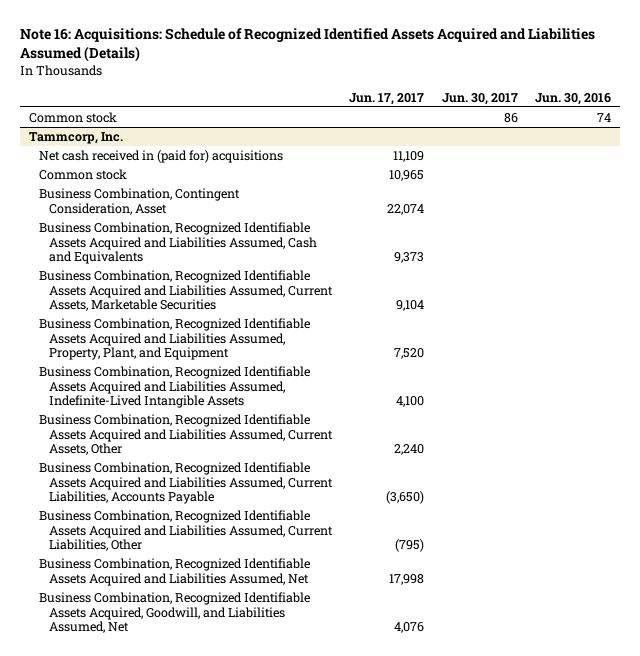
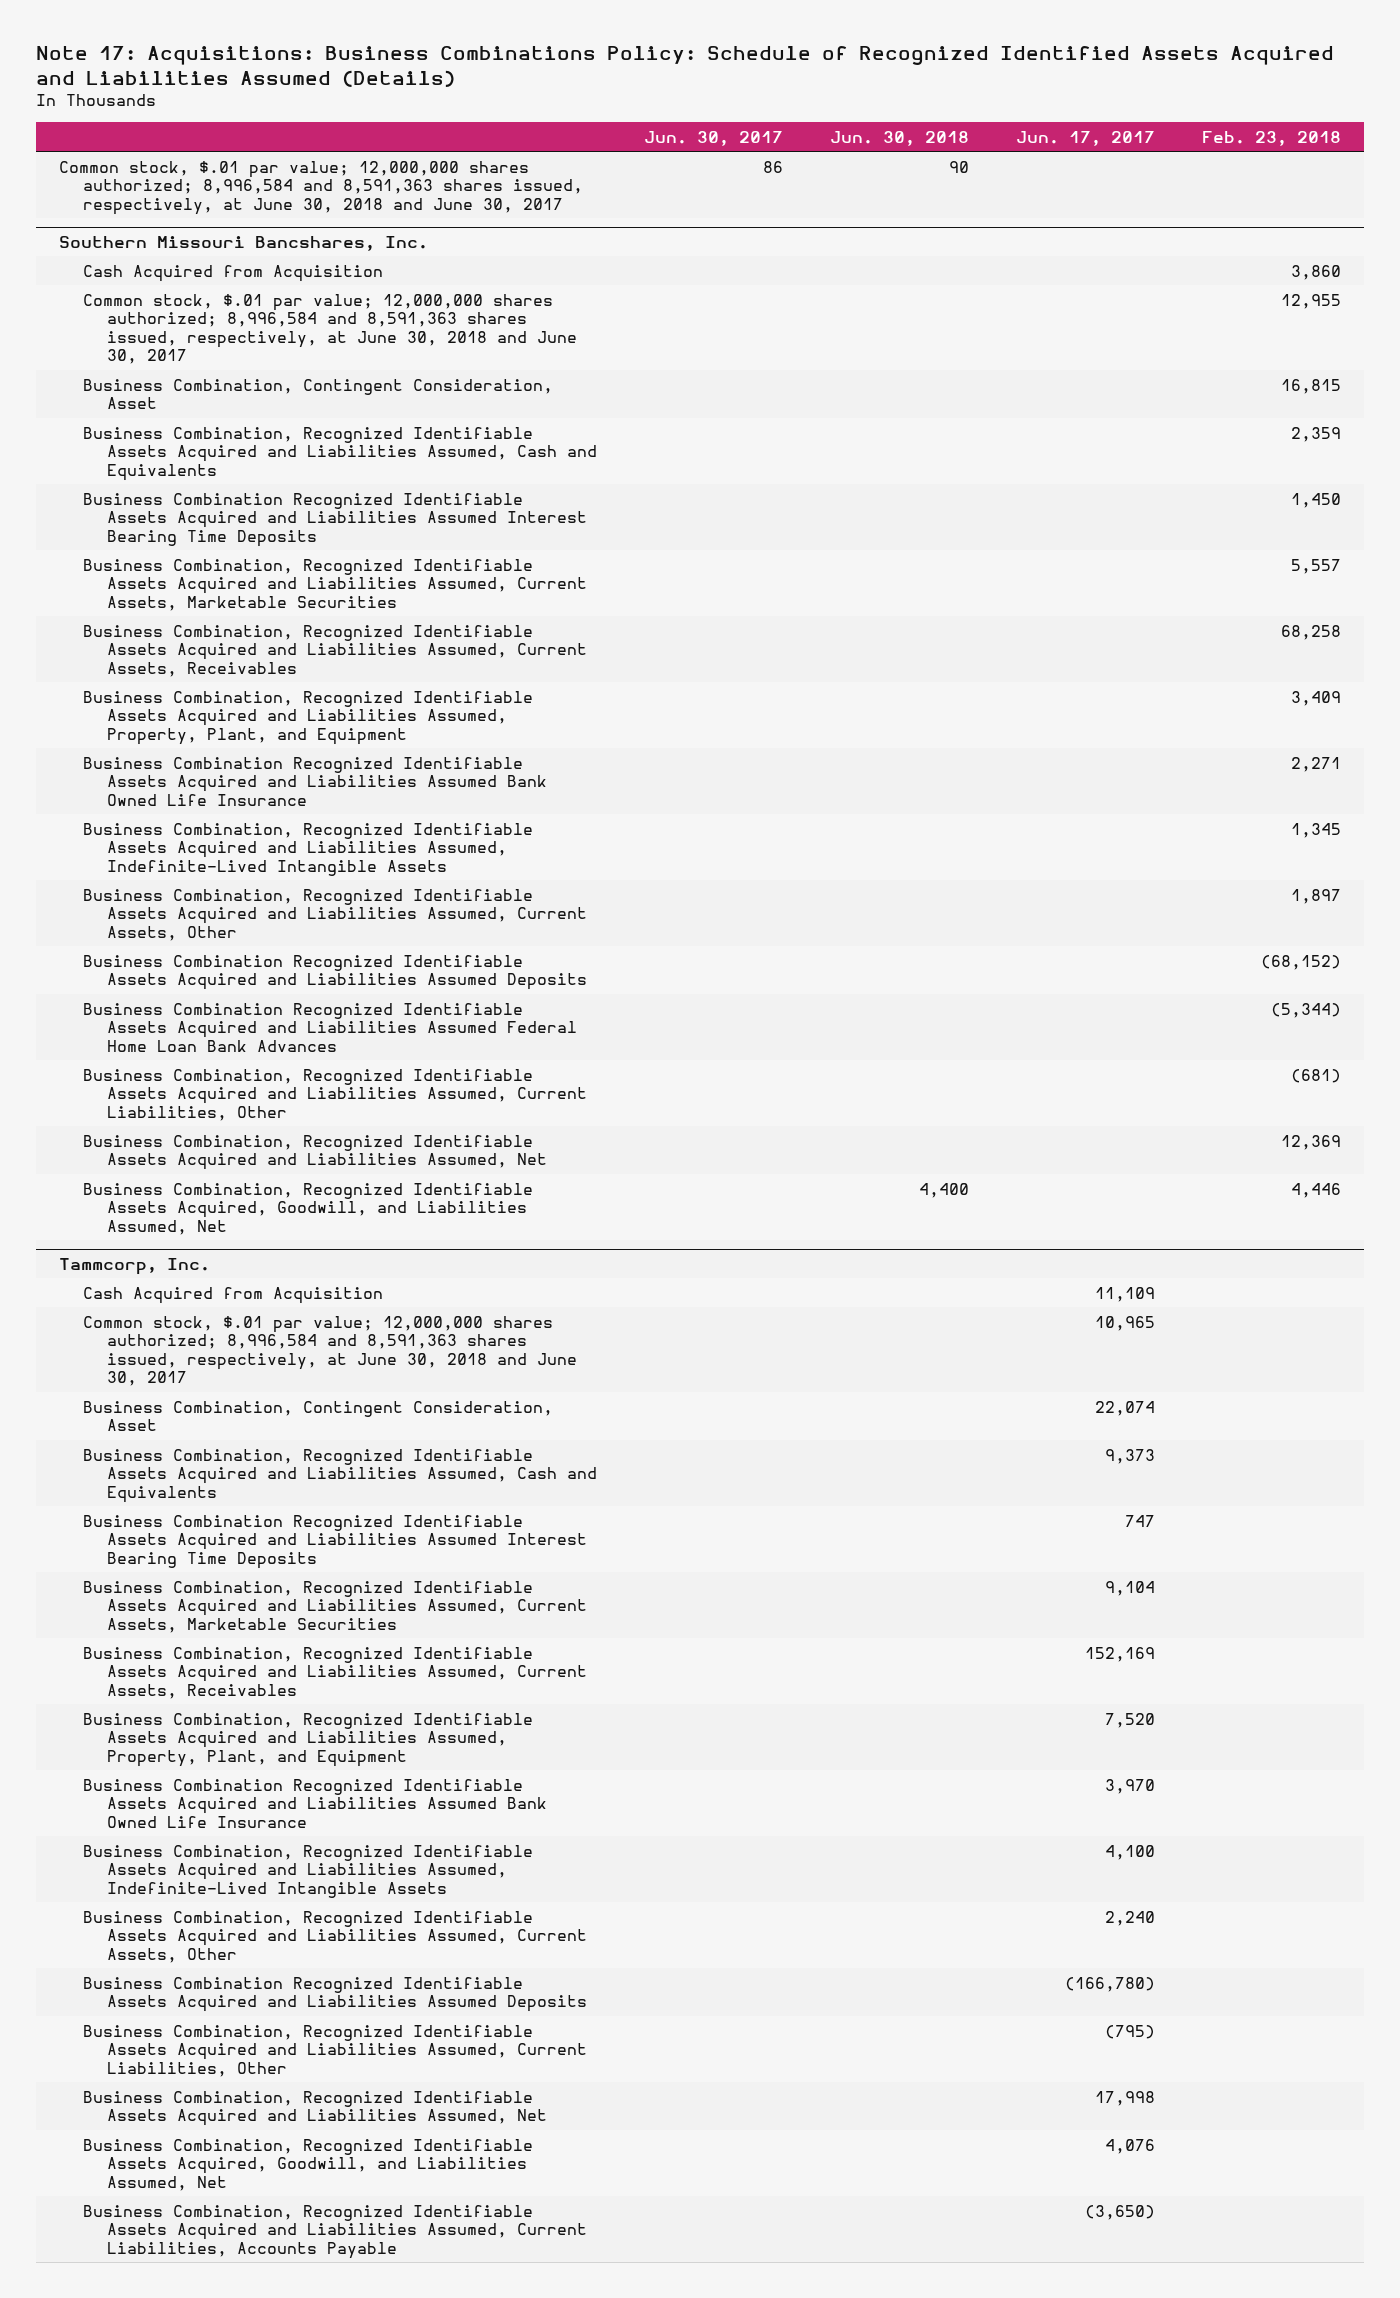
[20,28,596,63] Note 16: Acquisitions: Schedule of Recognized Identified Assets Acquired and Liabilities Assumed (Details) -> [35,46,1334,88] Note 17: Acquisitions: Business Combinations Policy: Schedule of Recognized Identified Assets Acquired and Liabilities Assumed (Details)
[534,92,611,105] Jun. 30, 2016 -> none
none -> [829,130,969,146] Jun. 30, 2018
none -> [1201,130,1341,146] Feb. 23, 2018
[28,112,117,124] Common stock -> [59,160,583,215] Common stock, $.01 par value; 12,000,000 shares authorized; 8,996,584 and 8,591,363 shares issued, respectively, at June 30, 2018 and June 30, 2017
none -> [59,235,429,251] Southern Missouri Bancshares, Inc.
none -> [82,264,383,282] Cash Acquired from Acquisition
none -> [82,293,577,365] Common stock, $.01 par value; 12,000,000 shares authorized; 8,996,584 and 8,591,363 shares issued, respectively, at June 30, 2018 and June 30, 2017
none -> [82,378,553,410] Business Combination, Contingent Consideration, Asset
none -> [82,426,597,481] Business Combination, Recognized Identifiable Assets Acquired and Liabilities Assumed, Cash and Equivalents
none -> [82,492,587,547] Business Combination Recognized Identifiable Assets Acquired and Liabilities Assumed Interest Bearing Time Deposits
none -> [82,558,587,611] Business Combination, Recognized Identifiable Assets Acquired and Liabilities Assumed, Current Assets, Marketable Securities
none -> [82,624,587,677] Business Combination, Recognized Identifiable Assets Acquired and Liabilities Assumed, Current Assets, Receivables
none -> [82,690,533,745] Business Combination, Recognized Identifiable Assets Acquired and Liabilities Assumed, Property, Plant, and Equipment
none -> [82,756,547,806] Business Combination Recognized Identifiable Assets Acquired and Liabilities Assumed Bank Owned Life Insurance
none -> [82,822,533,876] Business Combination, Recognized Identifiable Assets Acquired and Liabilities Assumed, Indefinite-Lived Intangible Assets
none -> [82,888,587,941] Business Combination, Recognized Identifiable Assets Acquired and Liabilities Assumed, Current Assets, Other
none -> [82,954,587,991] Business Combination Recognized Identifiable Assets Acquired and Liabilities Assumed Deposits
none -> [82,1002,577,1052] Business Combination Recognized Identifiable Assets Acquired and Liabilities Assumed Federal Home Loan Bank Advances
none -> [82,1068,587,1121] Business Combination, Recognized Identifiable Assets Acquired and Liabilities Assumed, Current Liabilities, Other
none -> [82,1134,547,1171] Business Combination, Recognized Identifiable Assets Acquired and Liabilities Assumed, Net
none -> [82,1182,533,1235] Business Combination, Recognized Identifiable Assets Acquired, Goodwill, and Liabilities Assumed, Net
[38,150,283,164] Net cash received in (paid for) acquisitions -> [82,1286,383,1304] Cash Acquired from Acquisition
[38,169,127,181] Common stock -> [82,1315,577,1387] Common stock, $.01 par value; 12,000,000 shares authorized; 8,996,584 and 8,591,363 shares issued, respectively, at June 30, 2018 and June 30, 2017
none -> [82,1514,587,1569] Business Combination Recognized Identifiable Assets Acquired and Liabilities Assumed Interest Bearing Time Deposits
none -> [82,1646,587,1699] Business Combination, Recognized Identifiable Assets Acquired and Liabilities Assumed, Current Assets, Receivables
none -> [82,1778,547,1828] Business Combination Recognized Identifiable Assets Acquired and Liabilities Assumed Bank Owned Life Insurance
none -> [82,1976,587,2013] Business Combination Recognized Identifiable Assets Acquired and Liabilities Assumed Deposits
[38,462,334,504] Business Combination, Recognized Identifiable Assets Acquired and Liabilities Assumed, Current Liabilities, Accounts Payable -> [82,2204,587,2259] Business Combination, Recognized Identifiable Assets Acquired and Liabilities Assumed, Current Liabilities, Accounts Payable

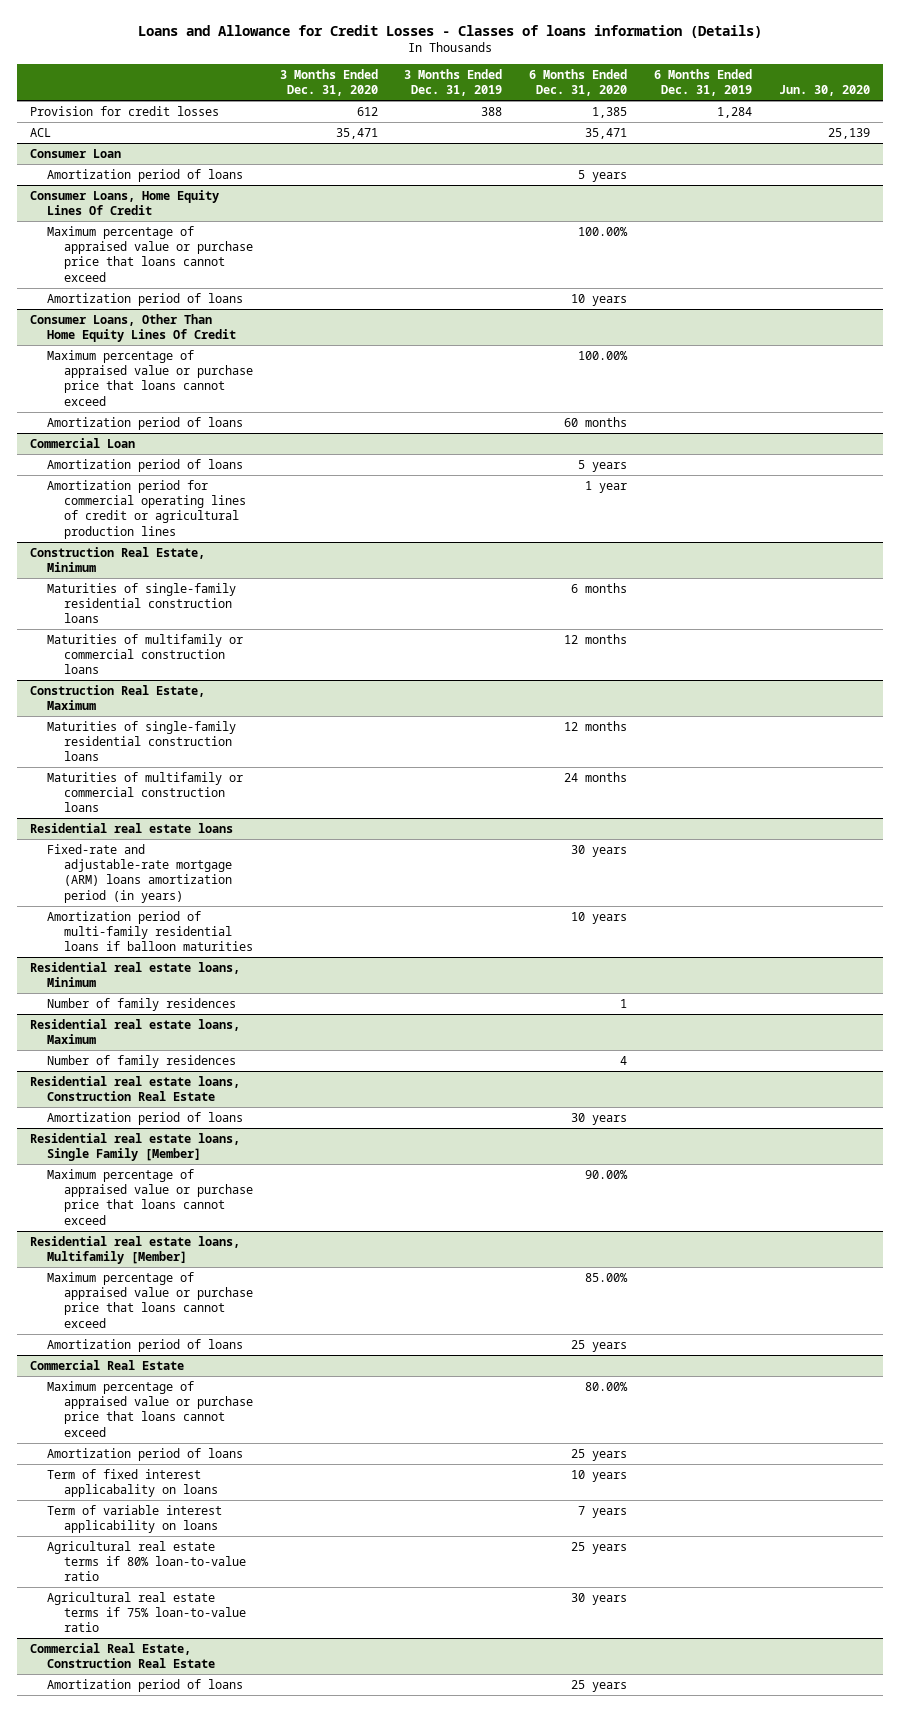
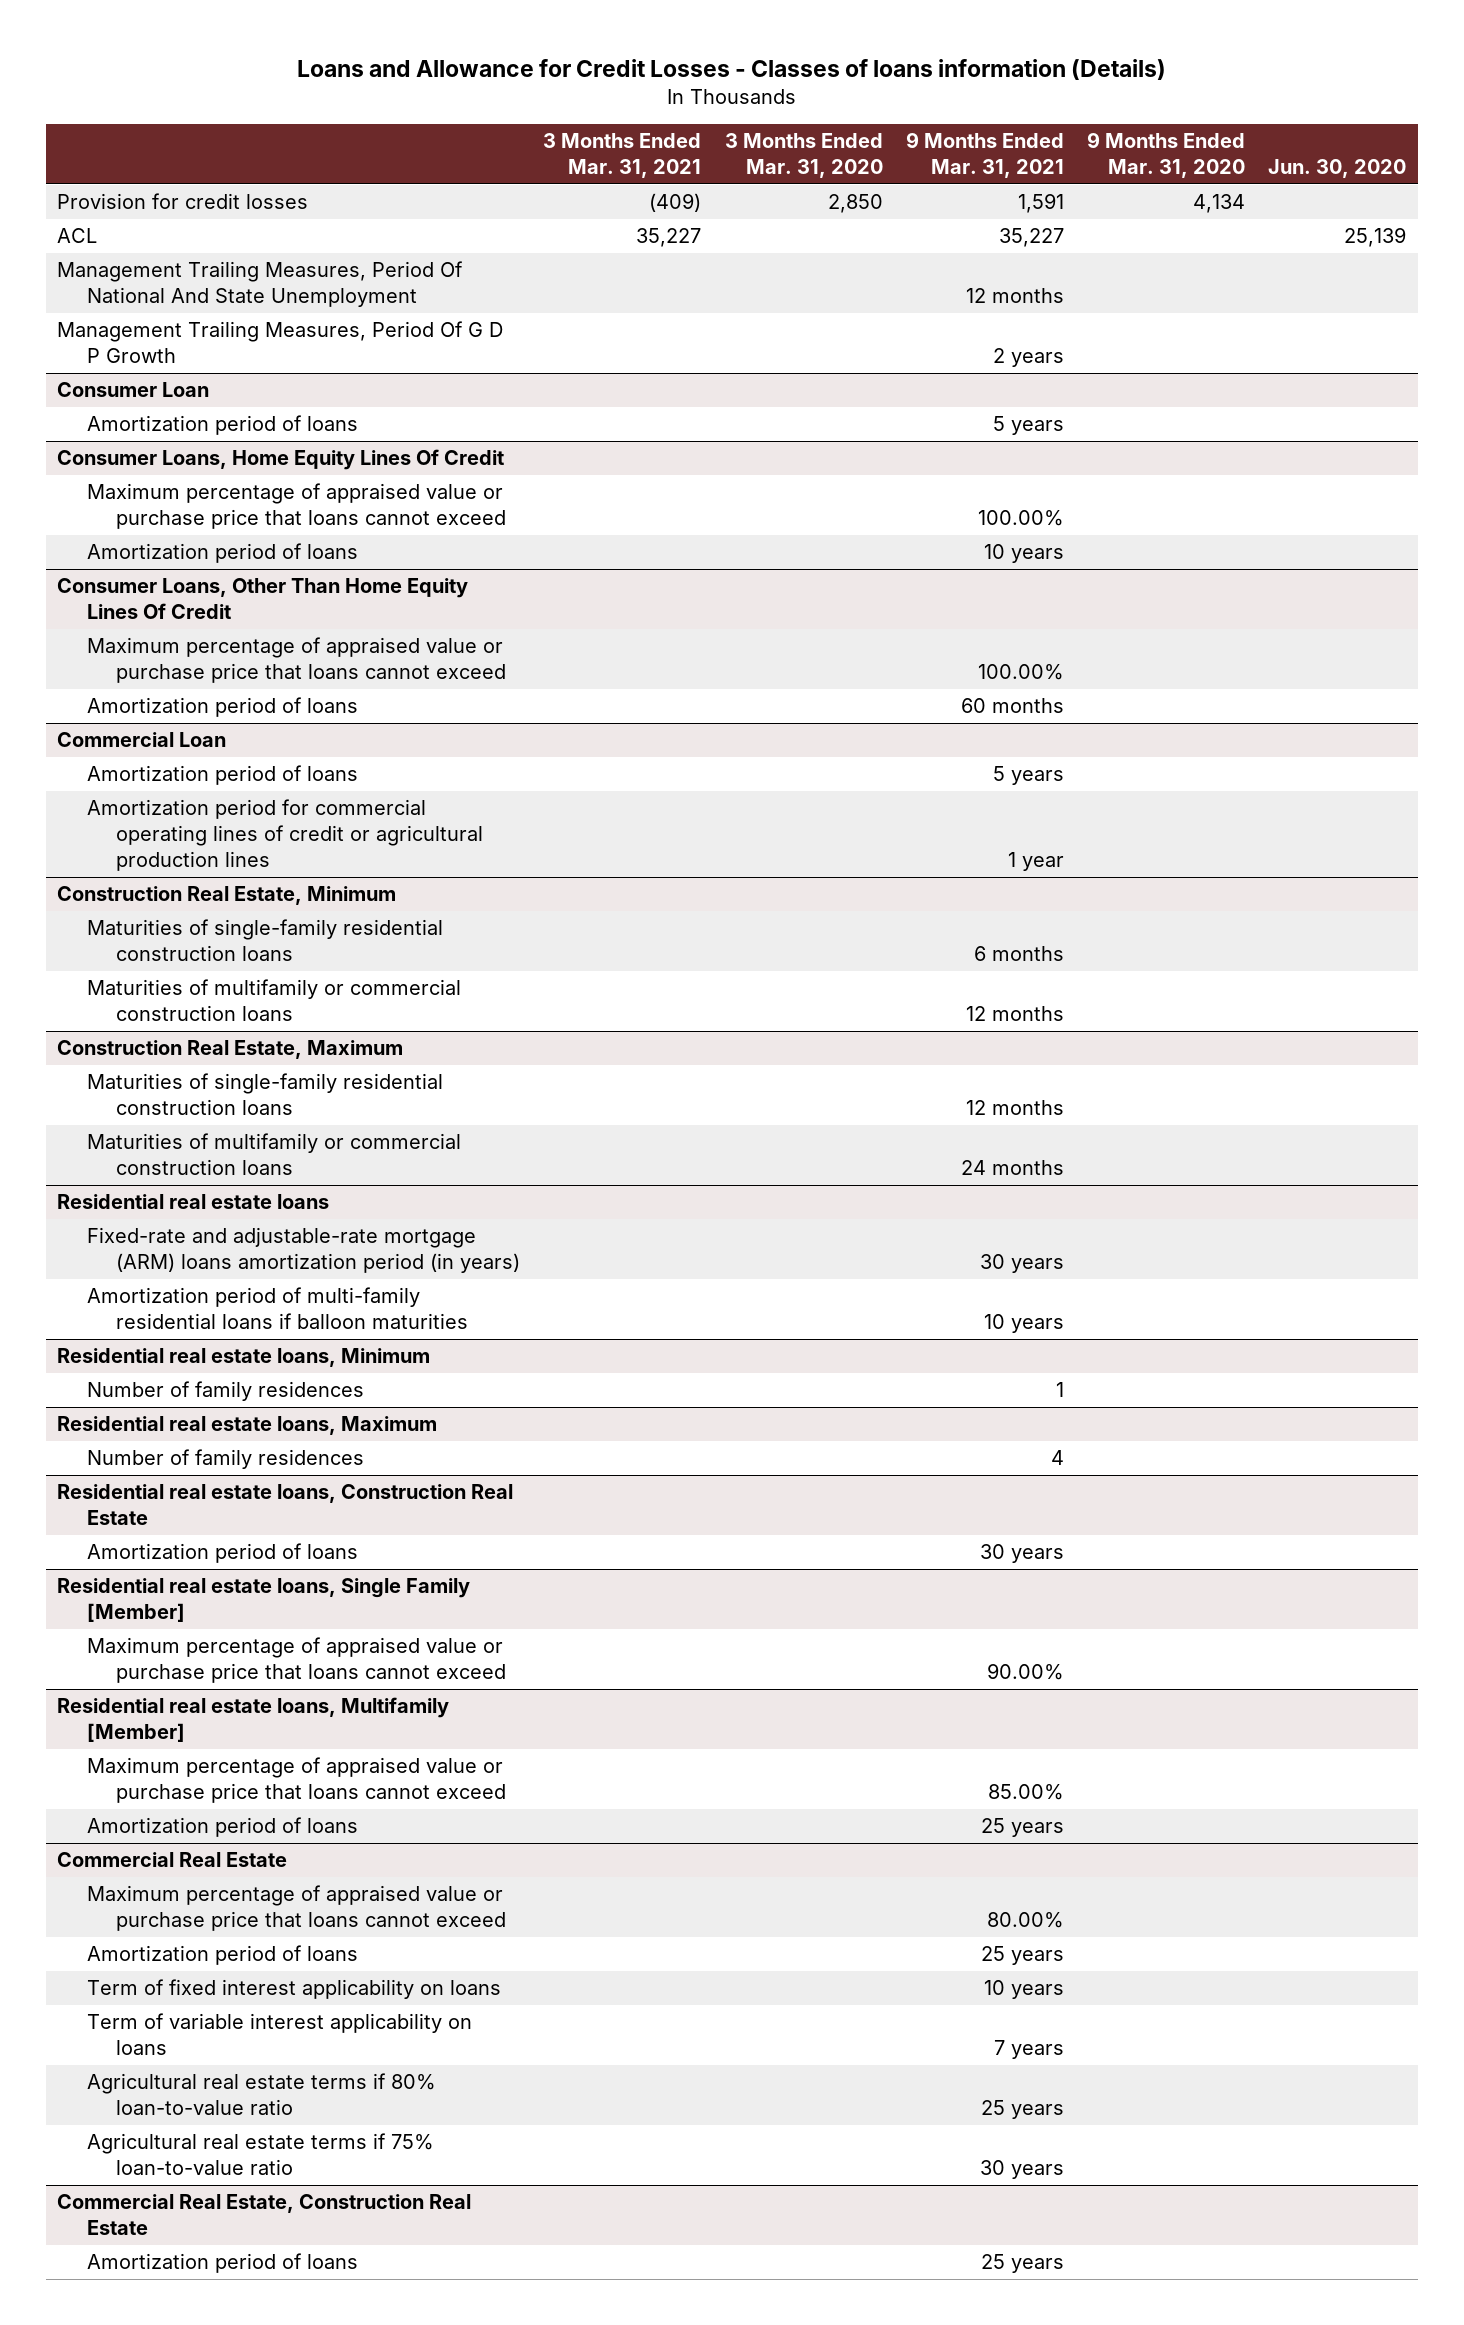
[279,68,378,96] 3 Months Ended Dec. 31, 2020 -> none
[404,68,503,96] 3 Months Ended Dec. 31, 2019 -> none
[529,68,628,96] 6 Months Ended Dec. 31, 2020 -> none
[653,68,752,96] 6 Months Ended Dec. 31, 2019 -> none
none -> [543,133,702,179] 3 Months Ended Mar. 31, 2021
none -> [724,133,883,179] 3 Months Ended Mar. 31, 2020
none -> [905,132,1064,179] 9 Months Ended Mar. 31, 2021
none -> [1087,132,1246,179] 9 Months Ended Mar. 31, 2020
none -> [57,261,464,308] Management Trailing Measures, Period Of National And State Unemployment
none -> [57,321,504,364] Management Trailing Measures, Period Of G D P Growth
[47,1468,218,1497] Term of fixed interest applicabality on loans -> [86,1979,501,2000] Term of fixed interest applicability on loans

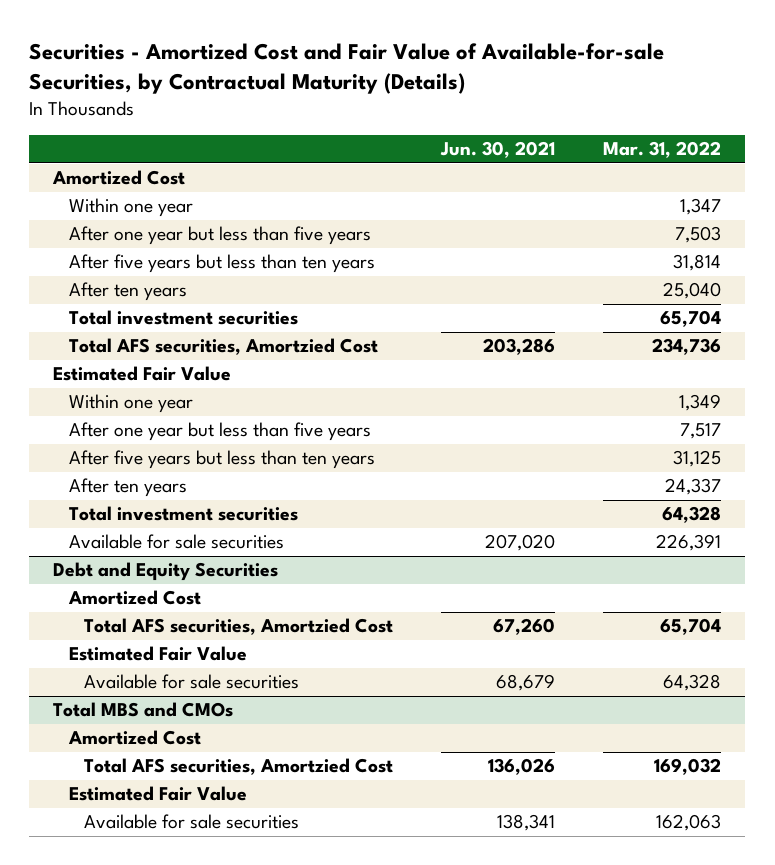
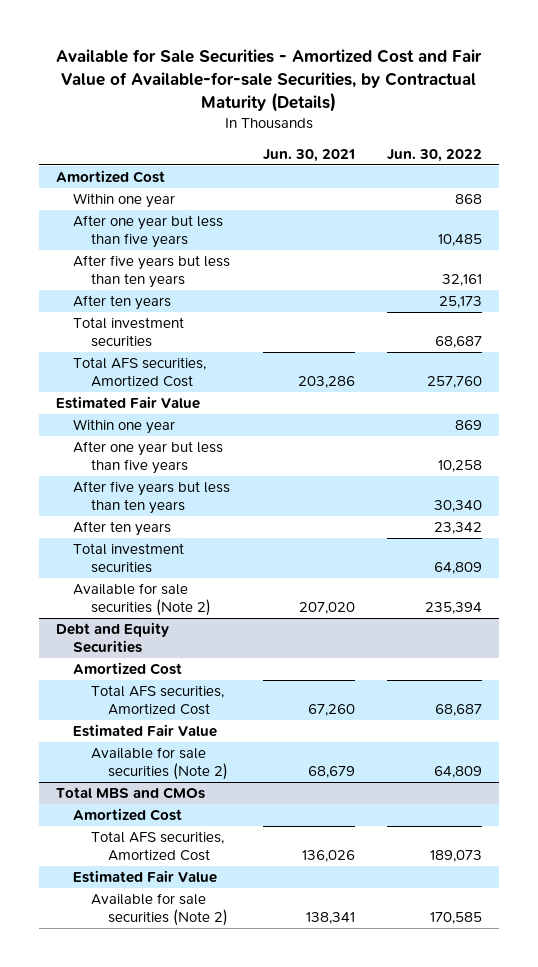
[29,43,665,95] Securities - Amortized Cost and Fair Value of Available-for-sale Securities, by Contractual Maturity (Details) -> [56,49,483,113] Available for Sale Securities - Amortized Cost and Fair Value of Available-for-sale Securities, by Contractual Maturity (Details)
[603,141,722,159] Mar. 31, 2022 -> none
none -> [387,148,483,162] Jun. 30, 2022
[68,338,378,356] Total AFS securities, Amortzied Cost -> [73,357,207,387] Total AFS securities, Amortized Cost
[68,534,284,550] Available for sale securities -> [73,583,211,616] Available for sale securities (Note 2)
[84,618,394,636] Total AFS securities, Amortzied Cost -> [90,685,224,715] Total AFS securities, Amortized Cost
[84,674,300,690] Available for sale securities -> [90,747,229,780] Available for sale securities (Note 2)
[84,758,394,776] Total AFS securities, Amortzied Cost -> [90,831,224,861] Total AFS securities, Amortized Cost
[84,814,300,830] Available for sale securities -> [90,893,229,926] Available for sale securities (Note 2)

